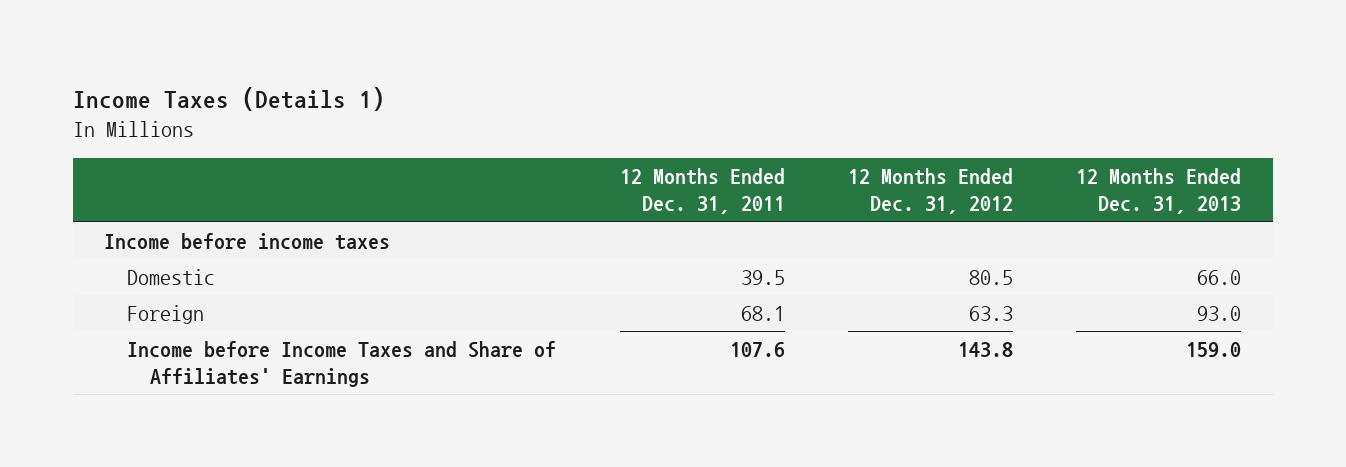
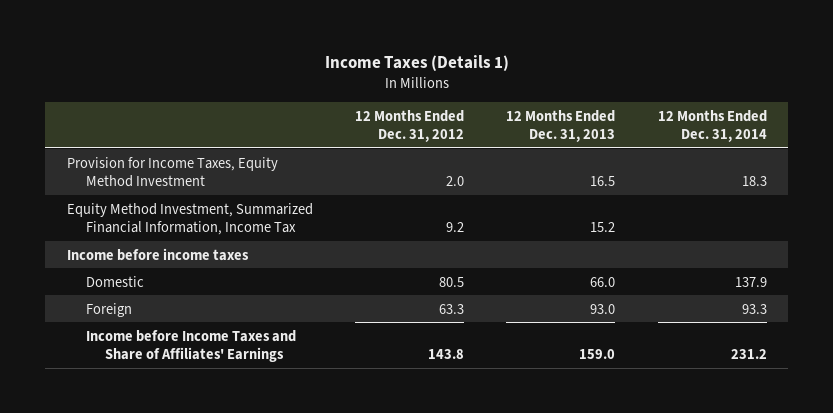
[619,168,785,215] 12 Months Ended Dec. 31, 2011 -> none
none -> [657,109,767,143] 12 Months Ended Dec. 31, 2014
none -> [66,156,278,187] Provision for Income Taxes, Equity Method Investment
none -> [66,202,313,235] Equity Method Investment, Summarized Financial Information, Income Tax

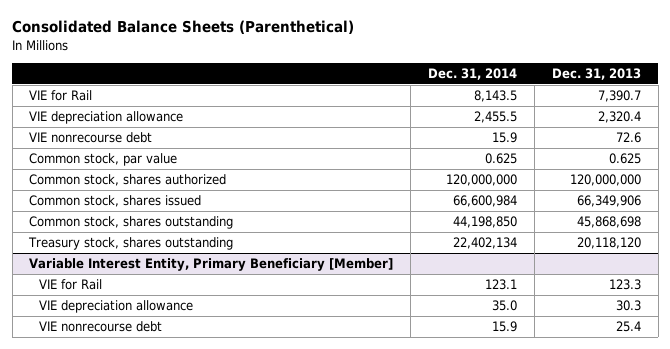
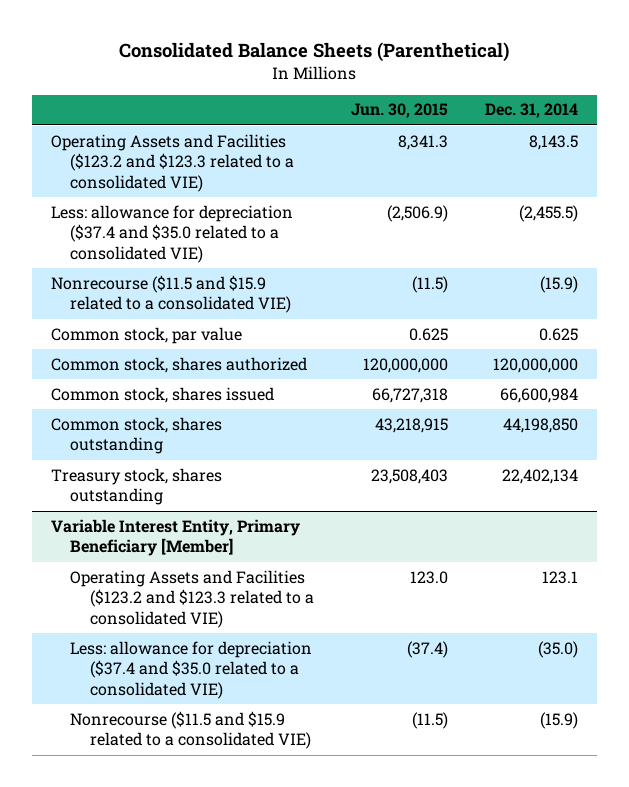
[551,68,641,81] Dec. 31, 2013 -> none
none -> [351,103,449,119] Jun. 30, 2015
[29,132,153,144] VIE nonrecourse debt -> none
[29,90,93,102] VIE for Rail -> [50,133,295,192] Operating Assets and Facilities ($123.2 and $123.3 related to a consolidated VIE)
[29,111,184,125] VIE depreciation allowance -> [50,204,293,263] Less: allowance for depreciation ($37.4 and $35.0 related to a consolidated VIE)
[474,111,518,124] 2,455.5 -> [519,204,579,222] (2,455.5)
none -> [50,274,292,314] Nonrecourse ($11.5 and $15.9 related to a consolidated VIE)
[38,321,162,333] VIE nonrecourse debt -> none
[38,279,102,291] VIE for Rail -> [70,569,315,628] Operating Assets and Facilities ($123.2 and $123.3 related to a consolidated VIE)
[38,300,193,314] VIE depreciation allowance -> [70,640,313,699] Less: allowance for depreciation ($37.4 and $35.0 related to a consolidated VIE)
[492,300,518,312] 35.0 -> [538,640,579,658] (35.0)
none -> [70,710,312,750] Nonrecourse ($11.5 and $15.9 related to a consolidated VIE)

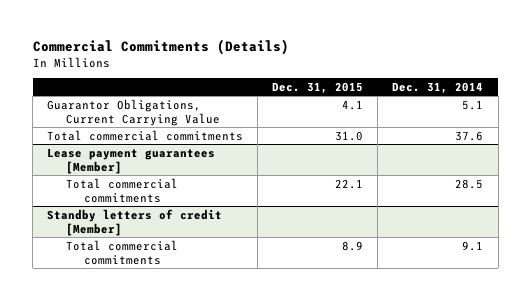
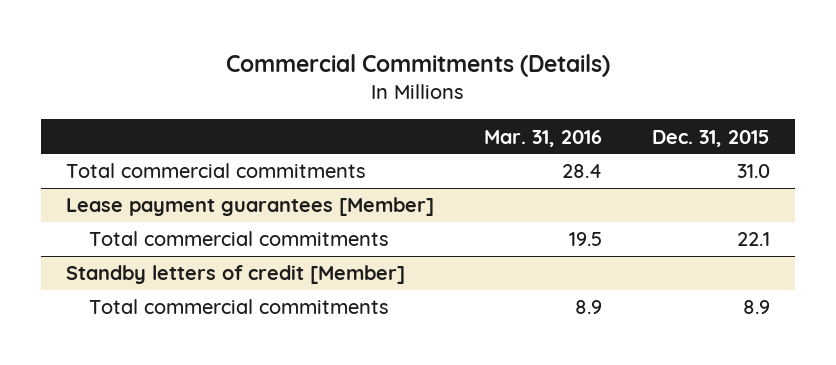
[392,81,484,94] Dec. 31, 2014 -> none
none -> [483,129,602,147] Mar. 31, 2016
[47,98,220,126] Guarantor Obligations, Current Carrying Value -> none

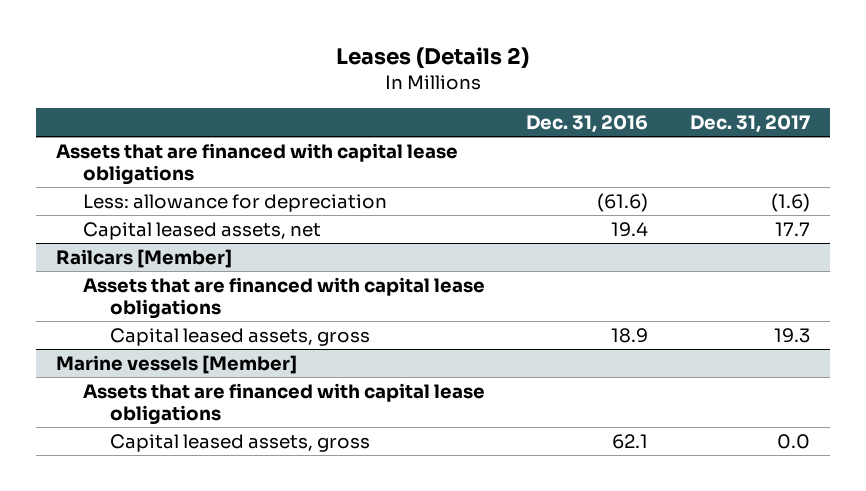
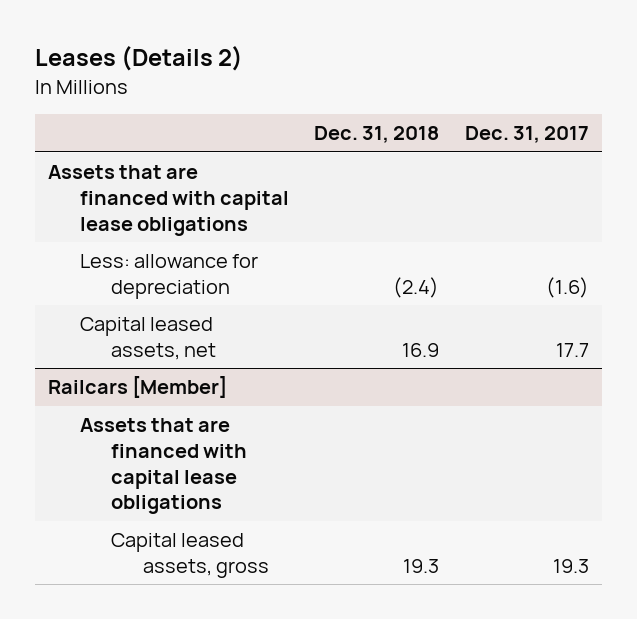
[526,114,649,133] Dec. 31, 2016 -> none
none -> [314,126,440,144] Dec. 31, 2018
[56,354,298,374] Marine vessels [Member] -> none
[83,382,486,426] Assets that are financed with capital lease obligations -> none
[110,433,371,452] Capital leased assets, gross -> none

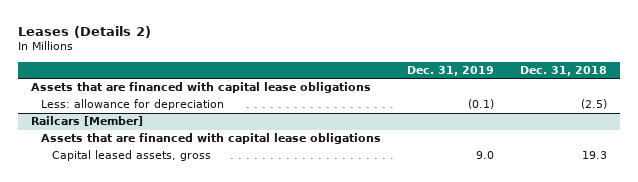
[464,126,589,144] Dec. 31, 2017 -> none
none -> [407,65,495,76] Dec. 31, 2019
[79,317,217,360] Capital leased assets, net -> none
[393,276,440,298] (2.4) -> [581,99,608,110] (2.5)

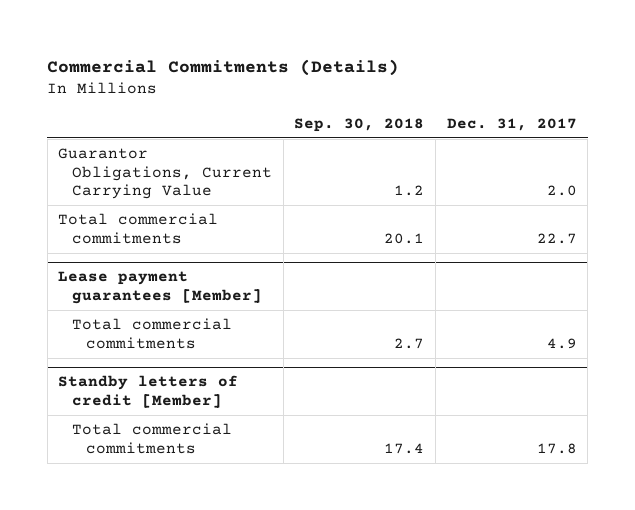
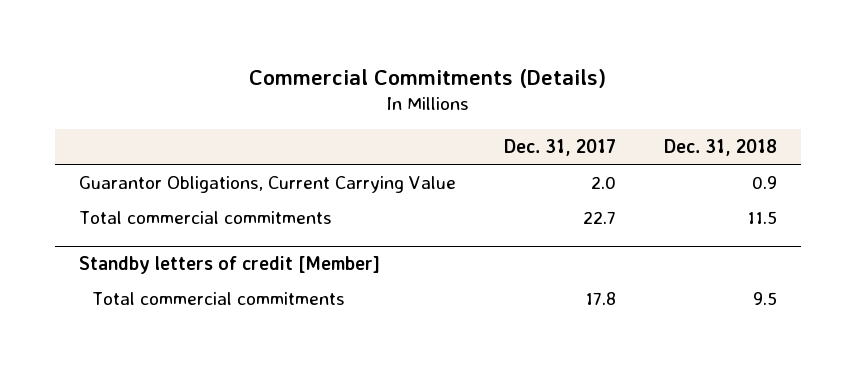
[294,117,425,132] Sep. 30, 2018 -> none
none -> [663,139,777,157] Dec. 31, 2018
[58,271,263,304] Lease payment guarantees [Member] -> none
[72,318,233,349] Total commercial commitments -> none

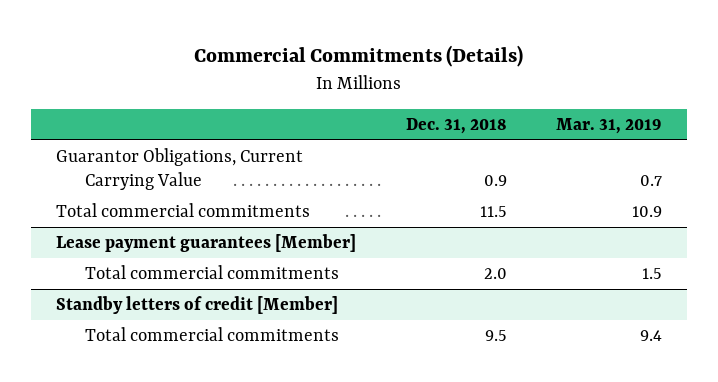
[503,139,616,157] Dec. 31, 2017 -> none
none -> [556,117,663,134] Mar. 31, 2019
none -> [55,234,356,253] Lease payment guarantees [Member]
none -> [84,265,339,280] Total commercial commitments

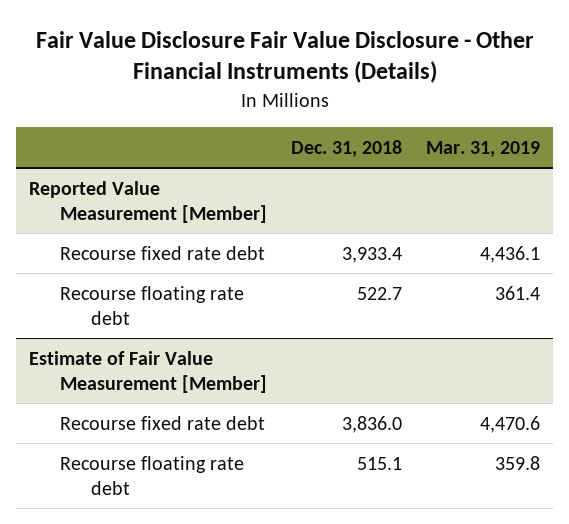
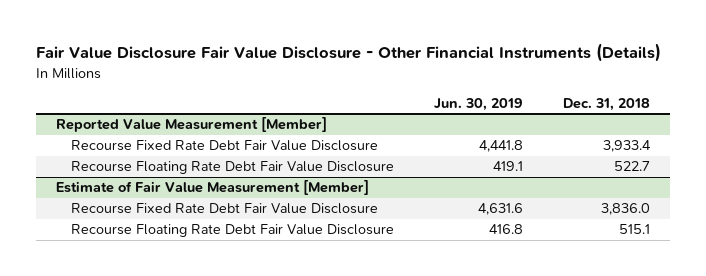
[426,140,541,157] Mar. 31, 2019 -> none
none -> [433,97,523,111] Jun. 30, 2019
[59,245,265,260] Recourse fixed rate debt -> [70,140,378,152] Recourse Fixed Rate Debt Fair Value Disclosure
[59,285,244,325] Recourse floating rate debt -> [70,161,394,175] Recourse Floating Rate Debt Fair Value Disclosure
[59,415,265,430] Recourse fixed rate debt -> [70,203,378,215] Recourse Fixed Rate Debt Fair Value Disclosure
[59,455,244,495] Recourse floating rate debt -> [70,224,394,238] Recourse Floating Rate Debt Fair Value Disclosure

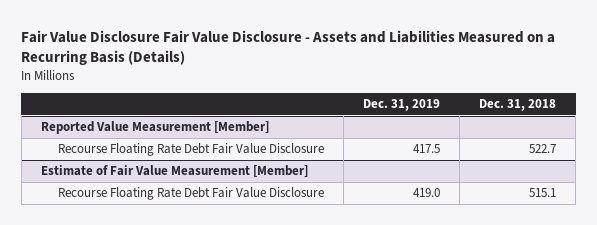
[36,43,662,63] Fair Value Disclosure Fair Value Disclosure - Other Financial Instruments (Details) -> [21,29,556,66] Fair Value Disclosure Fair Value Disclosure - Assets and Liabilities Measured on a Recurring Basis (Details)
[433,97,523,111] Jun. 30, 2019 -> none
none -> [363,99,441,112] Dec. 31, 2019
[70,140,378,152] Recourse Fixed Rate Debt Fair Value Disclosure -> none
[70,203,378,215] Recourse Fixed Rate Debt Fair Value Disclosure -> none

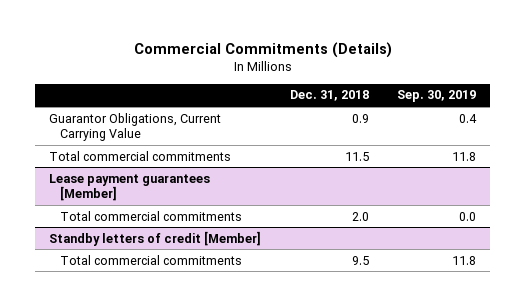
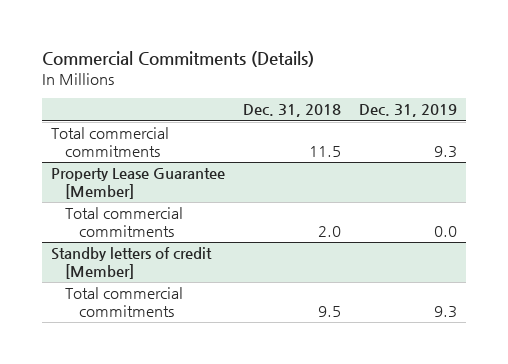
[397,90,477,103] Sep. 30, 2019 -> none
none -> [358,104,457,118] Dec. 31, 2019
[49,112,222,142] Guarantor Obligations, Current Carrying Value -> none
[49,173,211,202] Lease payment guarantees [Member] -> [51,168,226,199] Property Lease Guarantee [Member]

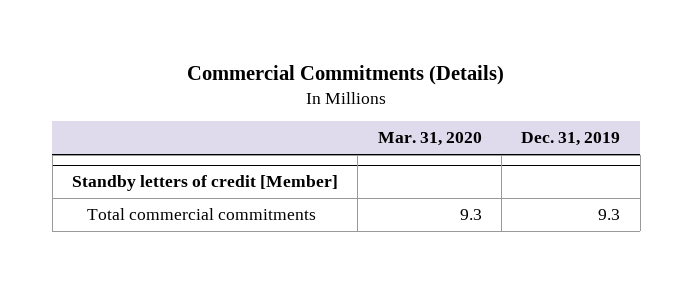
[242,104,341,118] Dec. 31, 2018 -> none
none -> [377,132,482,147] Mar. 31, 2020
[51,127,170,157] Total commercial commitments -> none
[51,168,226,199] Property Lease Guarantee [Member] -> none
[65,207,184,237] Total commercial commitments -> none

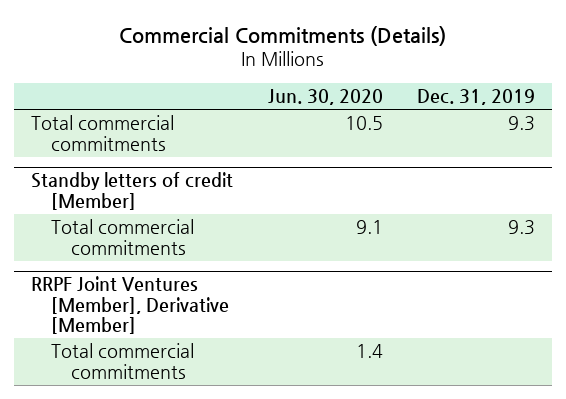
[377,132,482,147] Mar. 31, 2020 -> none
none -> [267,89,383,106] Jun. 30, 2020
none -> [31,115,175,151] Total commercial commitments
none -> [31,276,230,335] RRPF Joint Ventures [Member], Derivative [Member]
none -> [51,343,195,379] Total commercial commitments

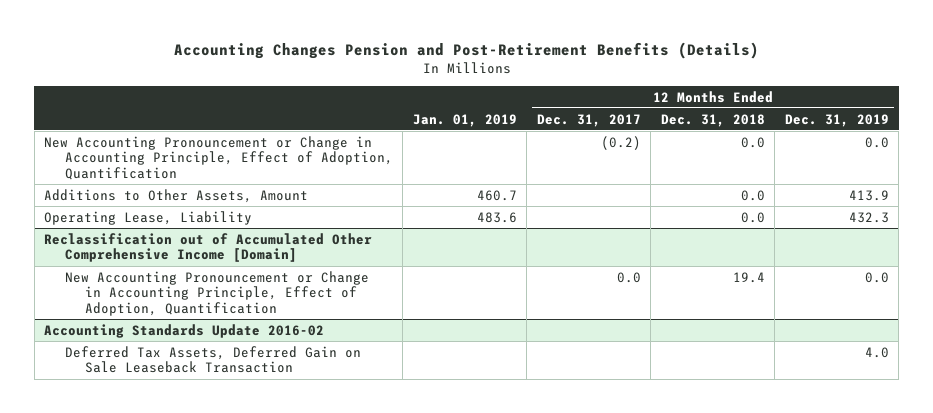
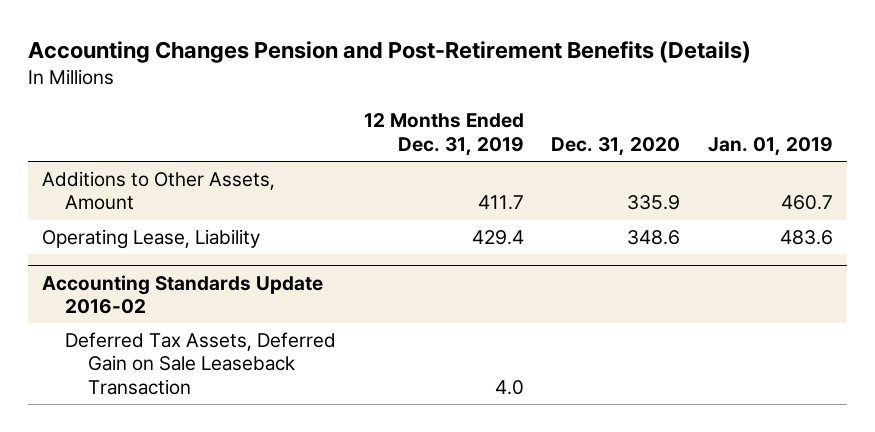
[536,113,641,127] Dec. 31, 2017 -> none
[660,113,765,127] Dec. 31, 2018 -> none
none -> [551,136,681,156] Dec. 31, 2020
[44,135,393,181] New Accounting Pronouncement or Change in Accounting Principle, Effect of Adoption, Quantification -> none
[44,232,373,263] Reclassification out of Accumulated Other Comprehensive Income [Domain] -> none
[64,270,369,317] New Accounting Pronouncement or Change in Accounting Principle, Effect of Adoption, Quantification -> none
[848,189,889,201] 413.9 -> [477,195,524,211] 411.7
[848,211,889,223] 432.3 -> [471,230,524,246] 429.4

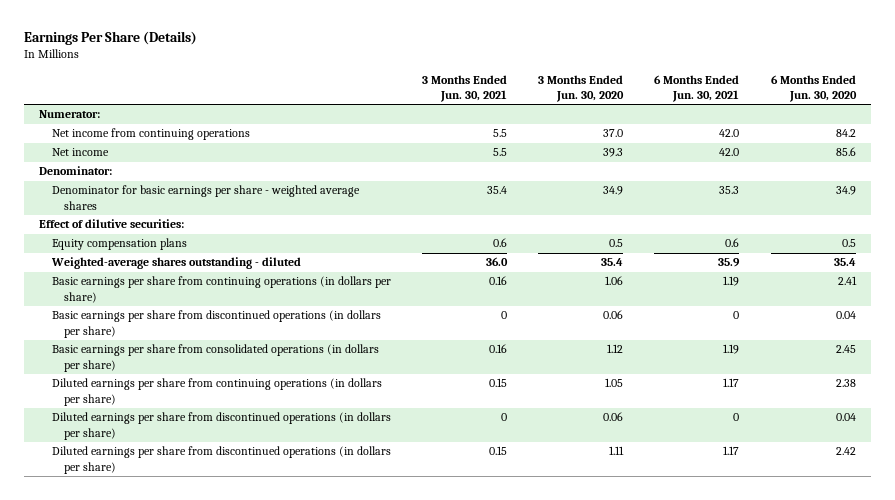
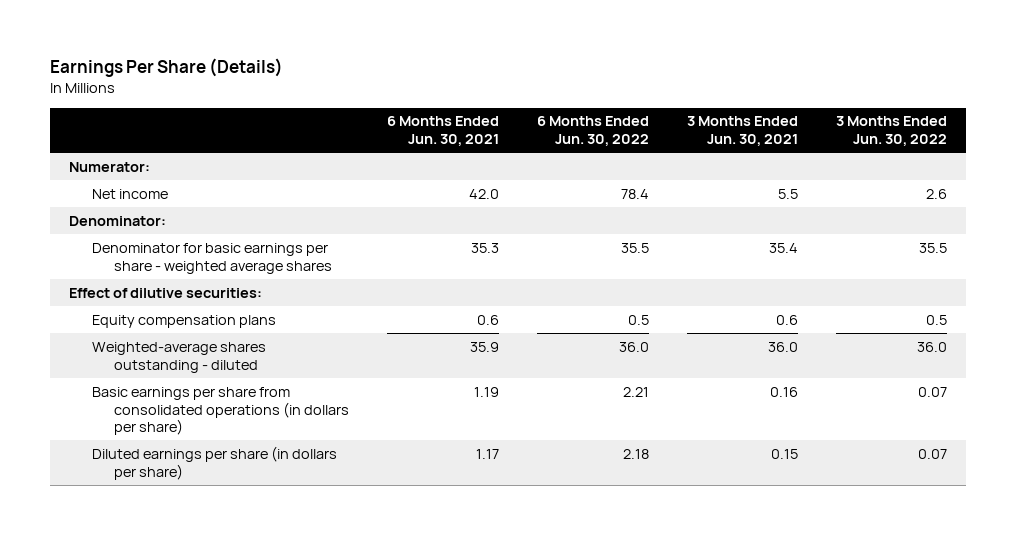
[538,74,625,103] 3 Months Ended Jun. 30, 2020 -> none
[770,74,857,103] 6 Months Ended Jun. 30, 2020 -> none
none -> [537,116,650,147] 6 Months Ended Jun. 30, 2022
none -> [836,116,948,147] 3 Months Ended Jun. 30, 2022
[51,128,250,141] Net income from continuing operations -> none
[51,276,391,303] Basic earnings per share from continuing operations (in dollars per share) -> none
[51,310,381,338] Basic earnings per share from discontinued operations (in dollars per share) -> none
[51,378,382,406] Diluted earnings per share from continuing operations (in dollars per share) -> none
[51,412,391,440] Diluted earnings per share from discontinued operations (in dollars per share) -> none
[51,446,391,474] Diluted earnings per share from discontinued operations (in dollars per share) -> [91,445,337,480] Diluted earnings per share (in dollars per share)

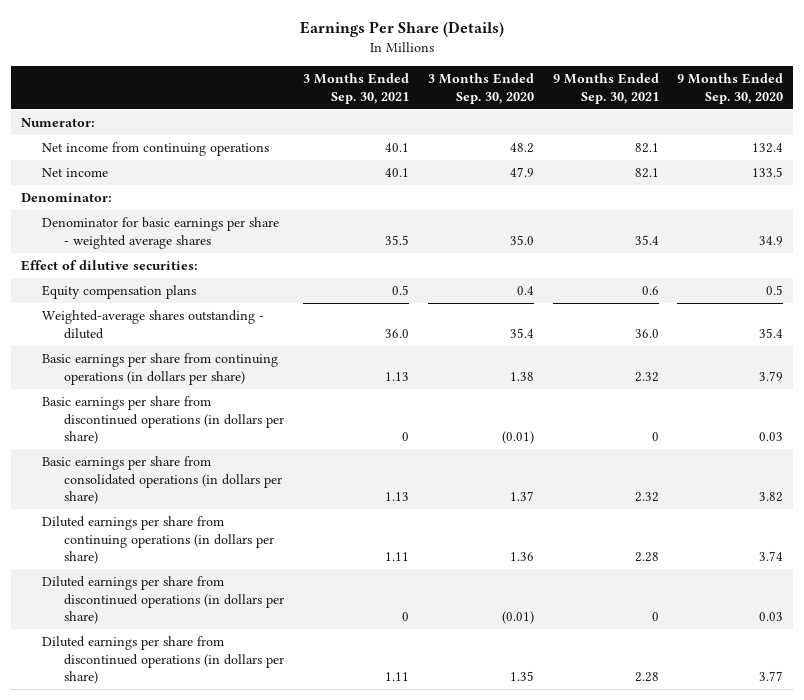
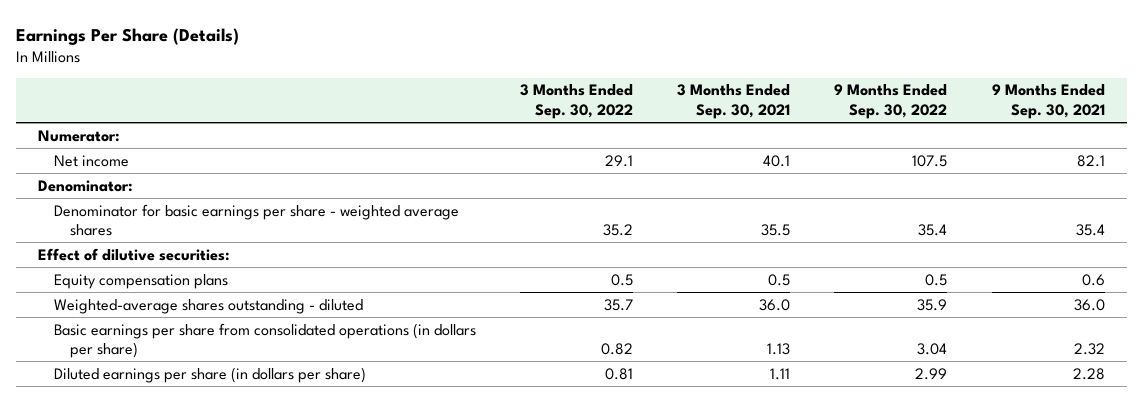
[427,73,534,104] 3 Months Ended Sep. 30, 2020 -> none
[677,73,784,104] 9 Months Ended Sep. 30, 2020 -> none
none -> [520,84,634,119] 3 Months Ended Sep. 30, 2022
none -> [834,84,948,119] 9 Months Ended Sep. 30, 2022
[42,142,270,157] Net income from continuing operations -> none
[42,353,279,385] Basic earnings per share from continuing operations (in dollars per share) -> none
[42,396,285,445] Basic earnings per share from discontinued operations (in dollars per share) -> none
[42,516,275,565] Diluted earnings per share from continuing operations (in dollars per share) -> none
[42,576,285,625] Diluted earnings per share from discontinued operations (in dollars per share) -> none
[42,636,285,685] Diluted earnings per share from discontinued operations (in dollars per share) -> [53,366,366,383] Diluted earnings per share (in dollars per share)

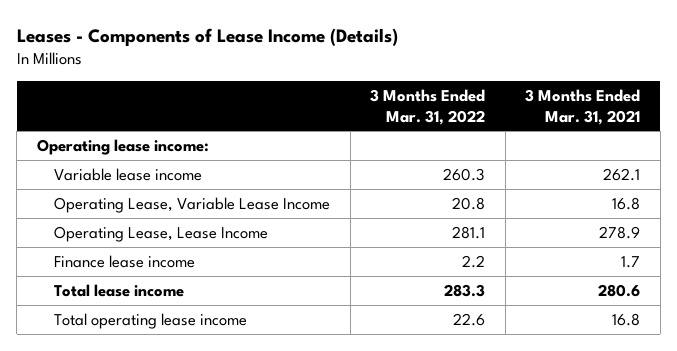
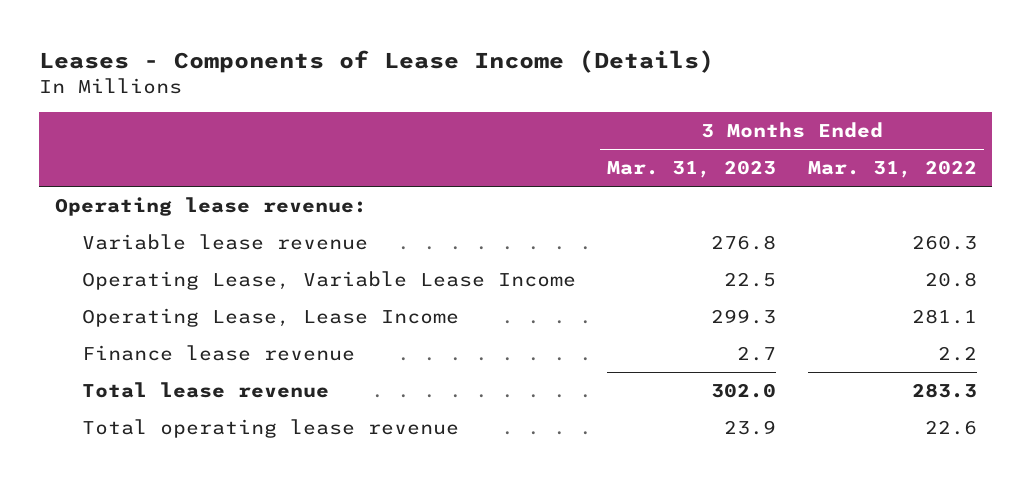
[525,88,641,125] 3 Months Ended Mar. 31, 2021 -> none
none -> [607,160,777,179] Mar. 31, 2023
[36,138,209,155] Operating lease income: -> [54,197,367,217] Operating lease revenue:
[54,167,203,181] Variable lease income -> [82,234,369,251] Variable lease revenue
[54,254,196,268] Finance lease income -> [82,345,356,362] Finance lease revenue
[54,283,185,297] Total lease income -> [82,382,330,399] Total lease revenue
[54,312,248,329] Total operating lease income -> [82,419,460,439] Total operating lease revenue

